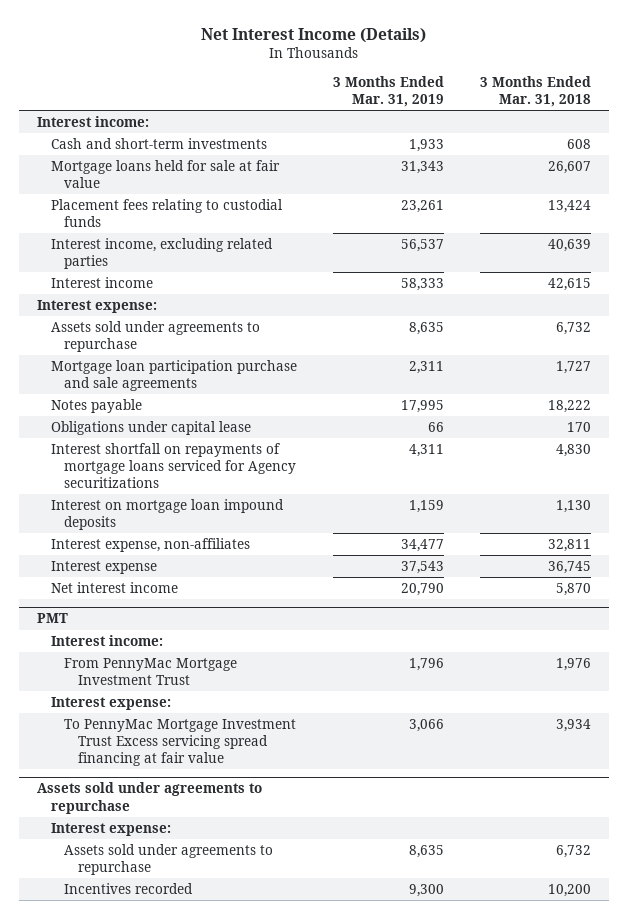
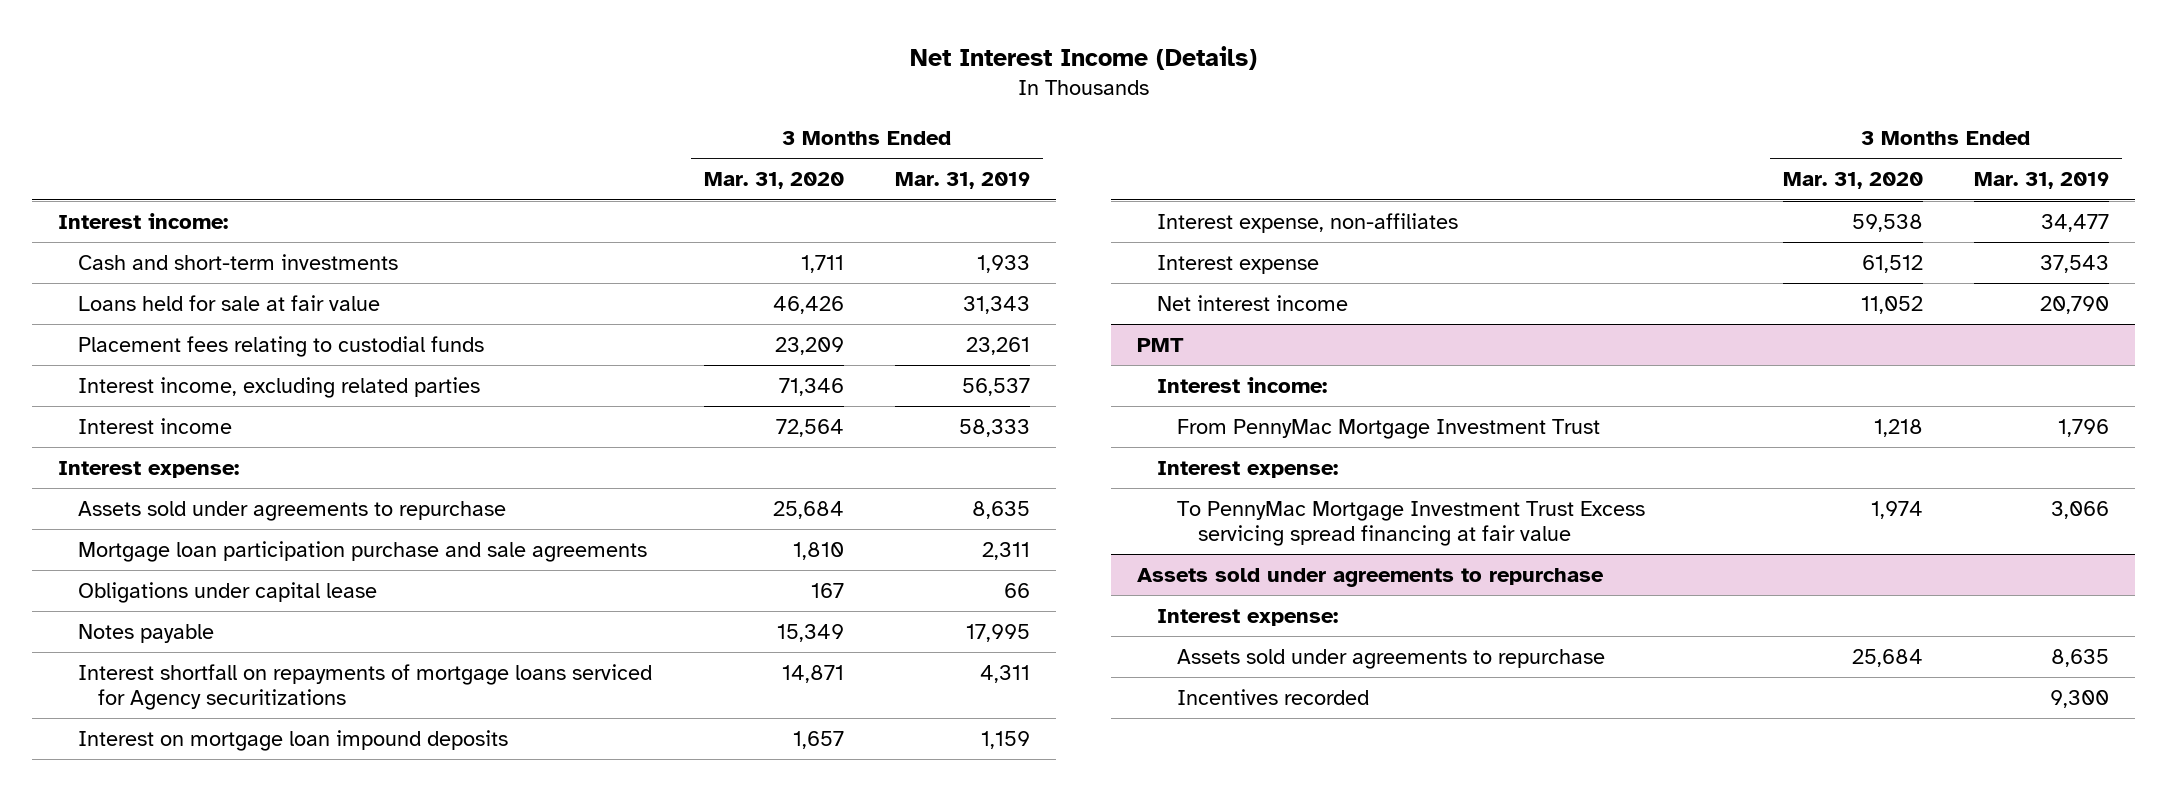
[479,75,591,108] 3 Months Ended Mar. 31, 2018 -> none
none -> [703,172,844,190] Mar. 31, 2020
[50,159,280,188] Mortgage loans held for sale at fair value -> [78,295,381,312] Loans held for sale at fair value
[50,398,142,413] Notes payable -> [78,624,215,644] Notes payable

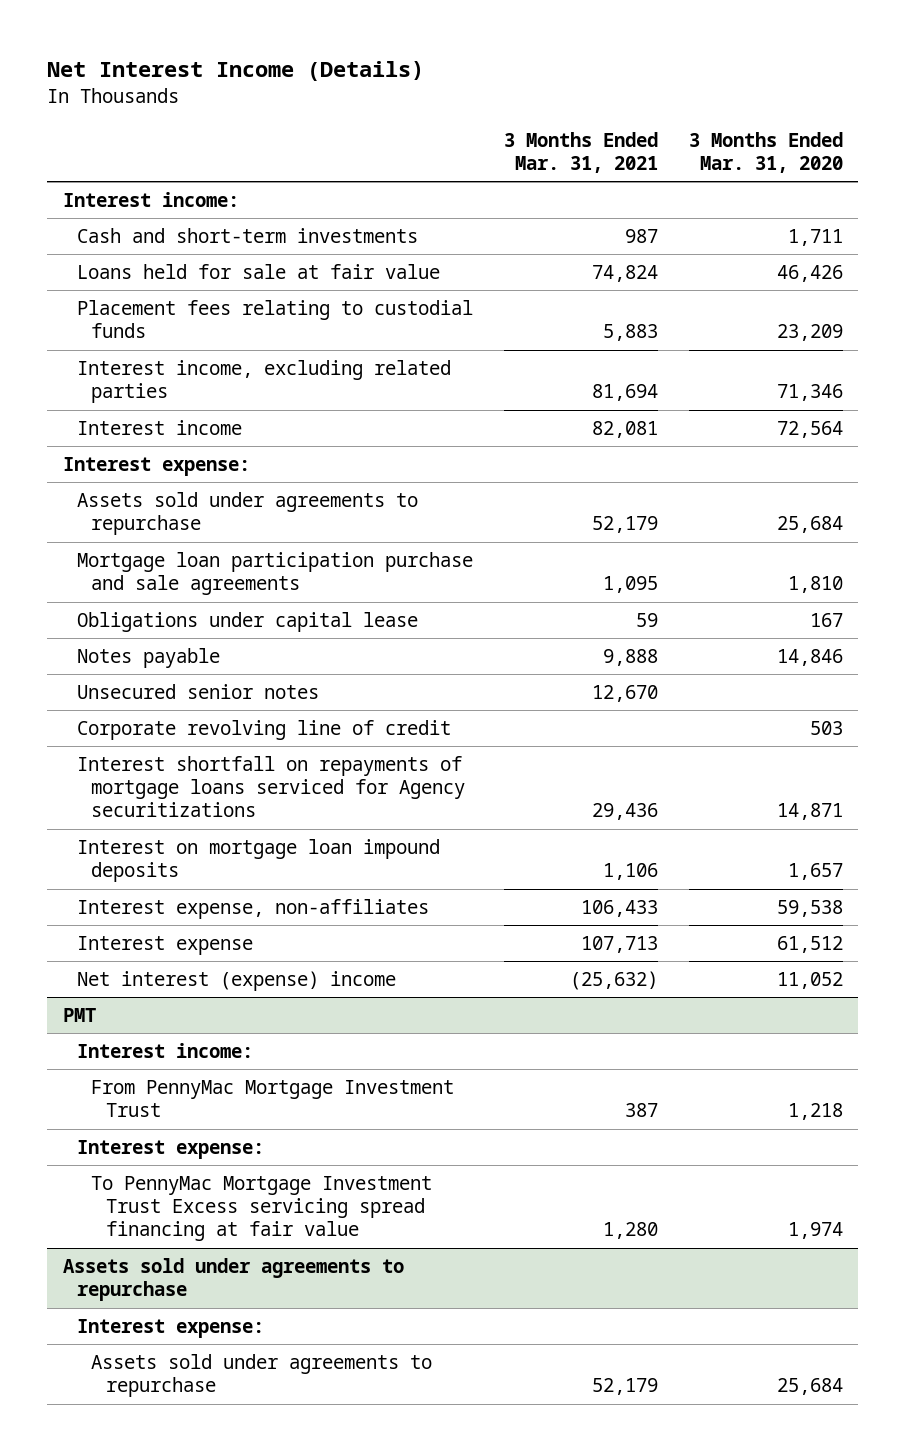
[895,172,1031,190] Mar. 31, 2019 -> none
none -> [503,131,658,173] 3 Months Ended Mar. 31, 2021
[776,624,844,643] 15,349 -> [776,649,843,667] 14,846
none -> [77,684,320,700] Unsecured senior notes
none -> [77,720,452,741] Corporate revolving line of credit
[1156,295,1348,312] Net interest income -> [77,971,397,992] Net interest (expense) income
[1177,689,1370,706] Incentives recorded -> none

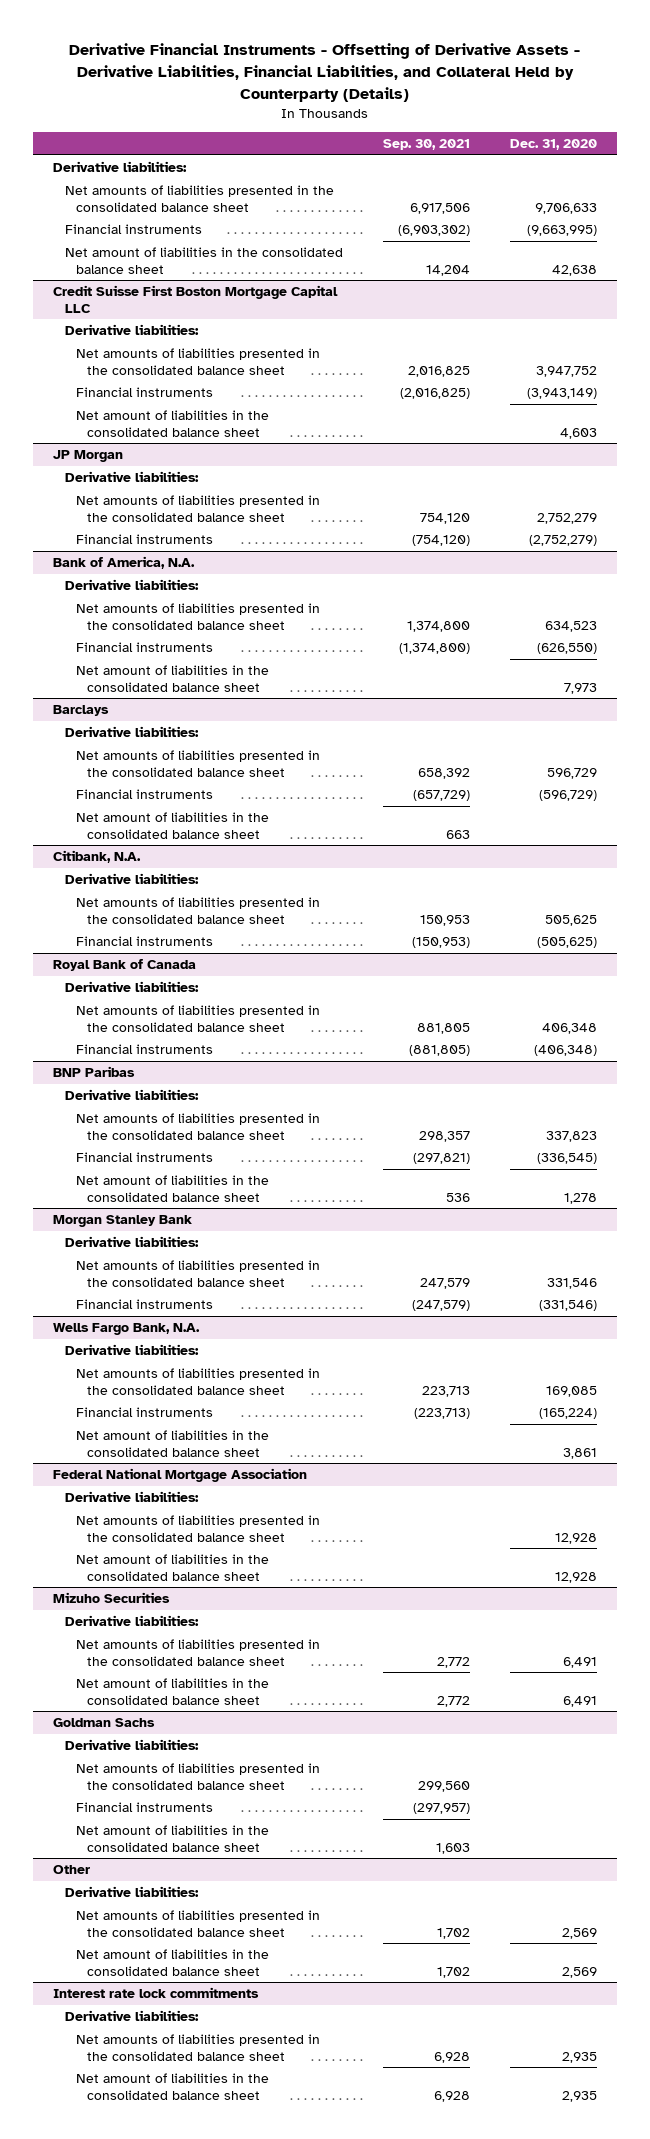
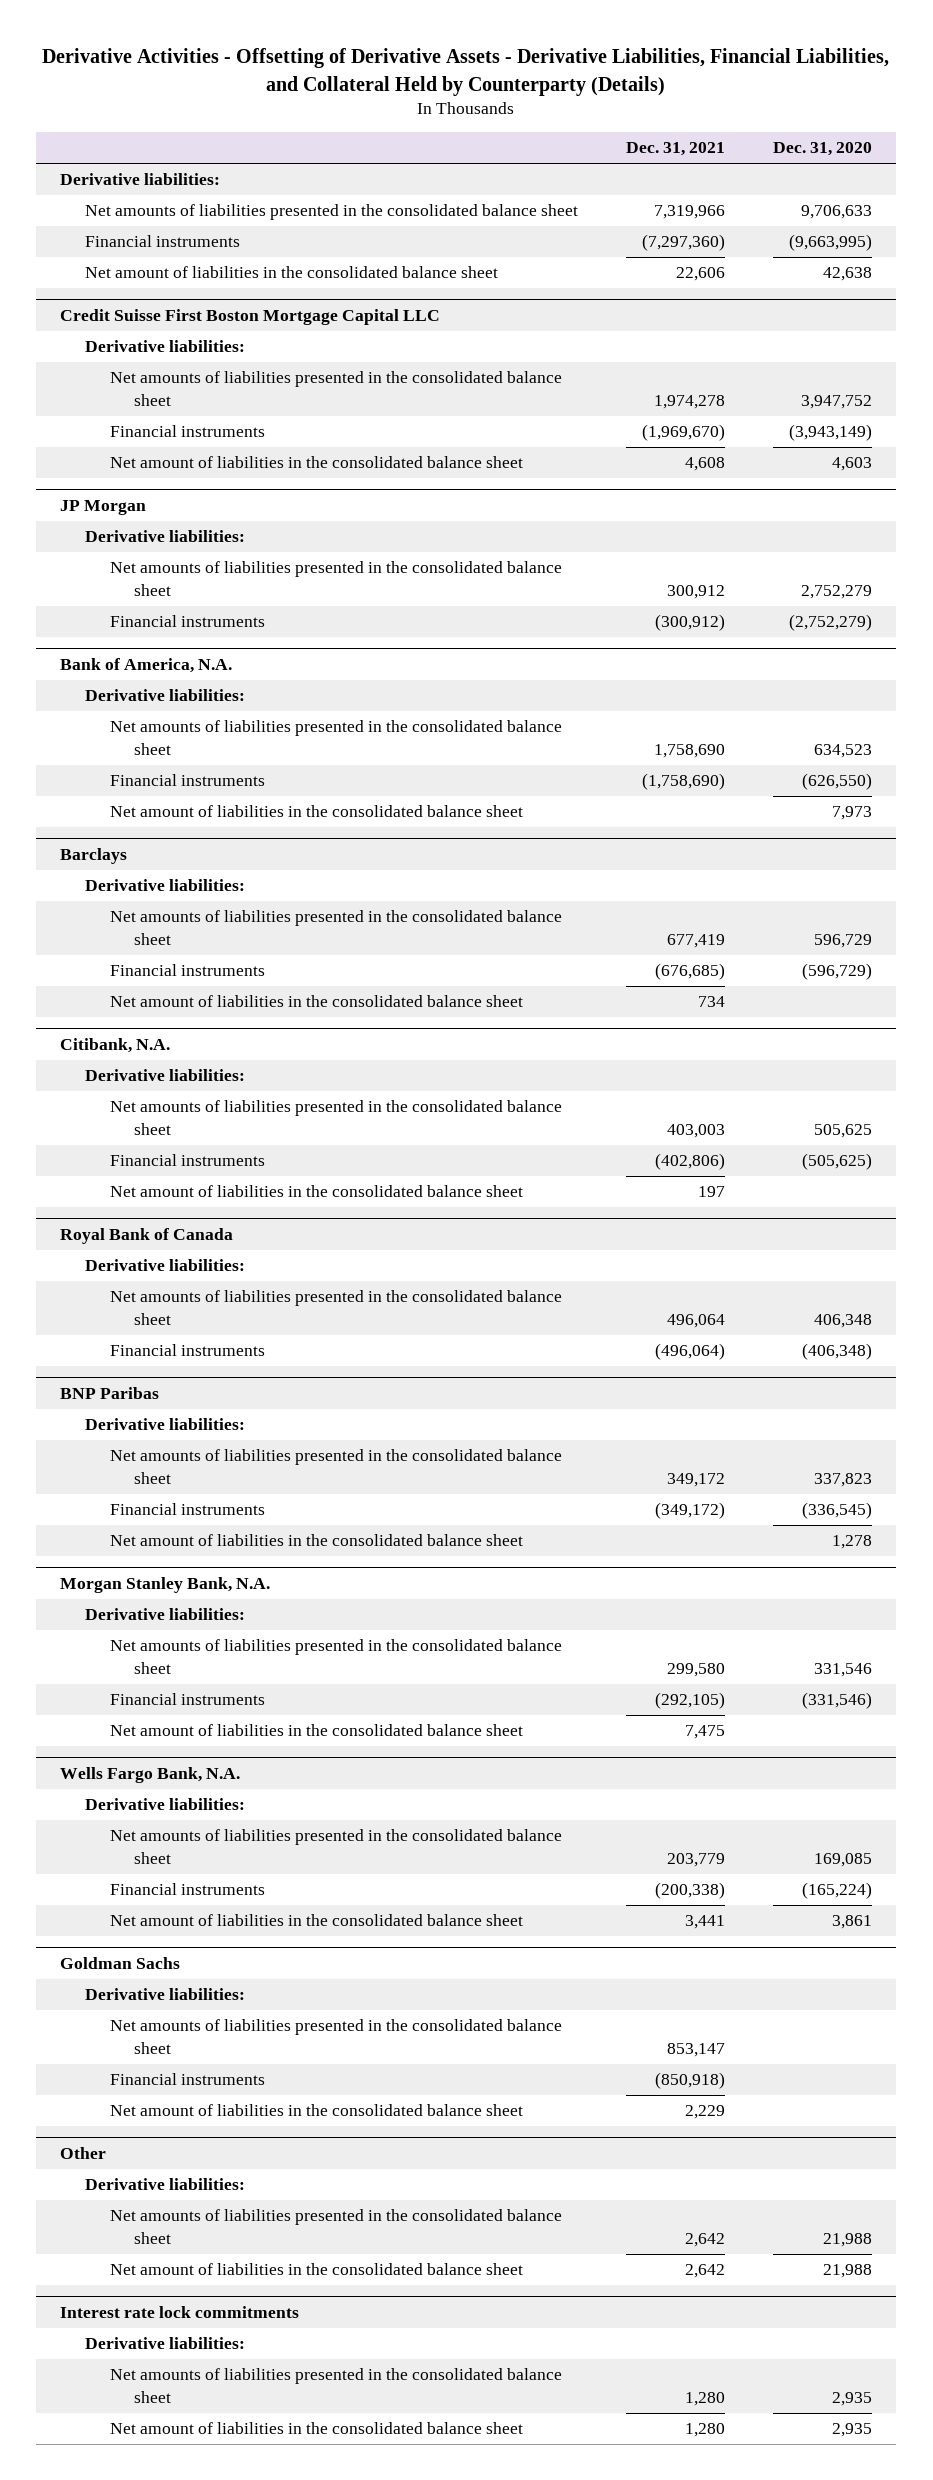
[68,43,580,103] Derivative Financial Instruments - Offsetting of Derivative Assets - Derivative Liabilities, Financial Liabilities, and Collateral Held by Counterparty (Details) -> [42,48,890,96] Derivative Activities - Offsetting of Derivative Assets - Derivative Liabilities, Financial Liabilities, and Collateral Held by Counterparty (Details)
[382,139,470,151] Sep. 30, 2021 -> none
none -> [626,142,726,157] Dec. 31, 2021
none -> [109,1185,523,1198] Net amount of liabilities in the consolidated balance sheet
[53,1215,193,1228] Morgan Stanley Bank -> [60,1576,271,1593] Morgan Stanley Bank, N.A.
none -> [109,1724,523,1737] Net amount of liabilities in the consolidated balance sheet
[53,1468,308,1483] Federal National Mortgage Association -> none
[64,1491,199,1503] Derivative liabilities: -> none
[75,1515,320,1542] Net amounts of liabilities presented in the consolidated balance sheet -> none
[75,1554,269,1581] Net amount of liabilities in the consolidated balance sheet -> none
[53,1592,171,1604] Mizuho Securities -> none
[64,1615,199,1627] Derivative liabilities: -> none
[75,1639,320,1666] Net amounts of liabilities presented in the consolidated balance sheet -> none
[75,1678,269,1705] Net amount of liabilities in the consolidated balance sheet -> none
[561,1927,597,1939] 2,569 -> [823,2233,873,2248] 21,988
[561,1966,597,1978] 2,569 -> [823,2264,873,2279] 21,988

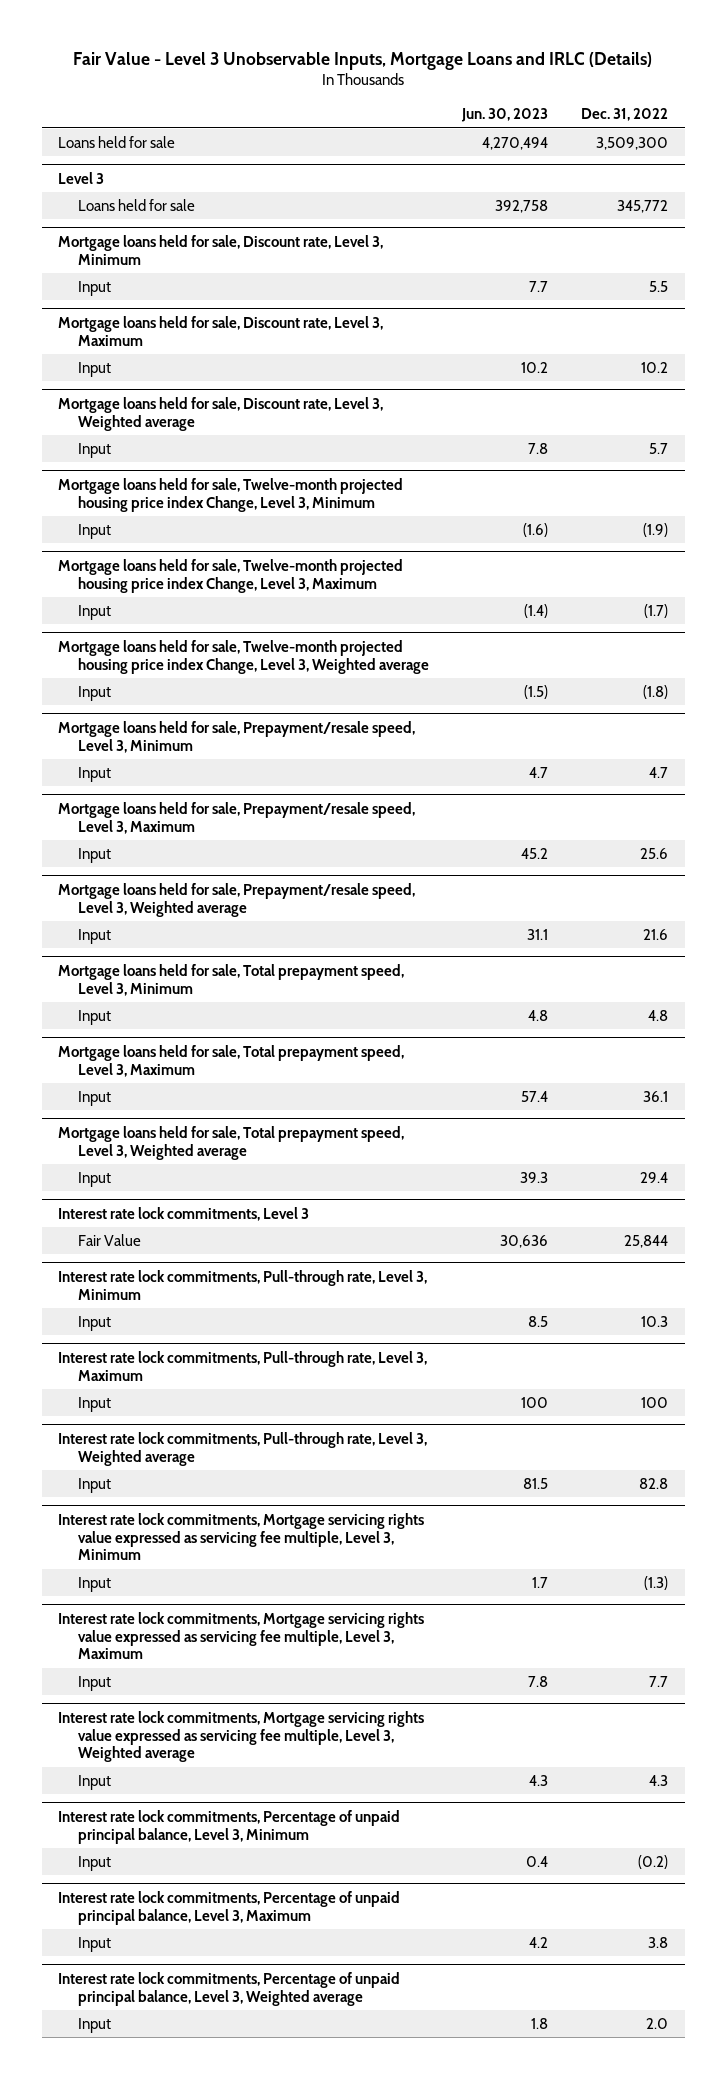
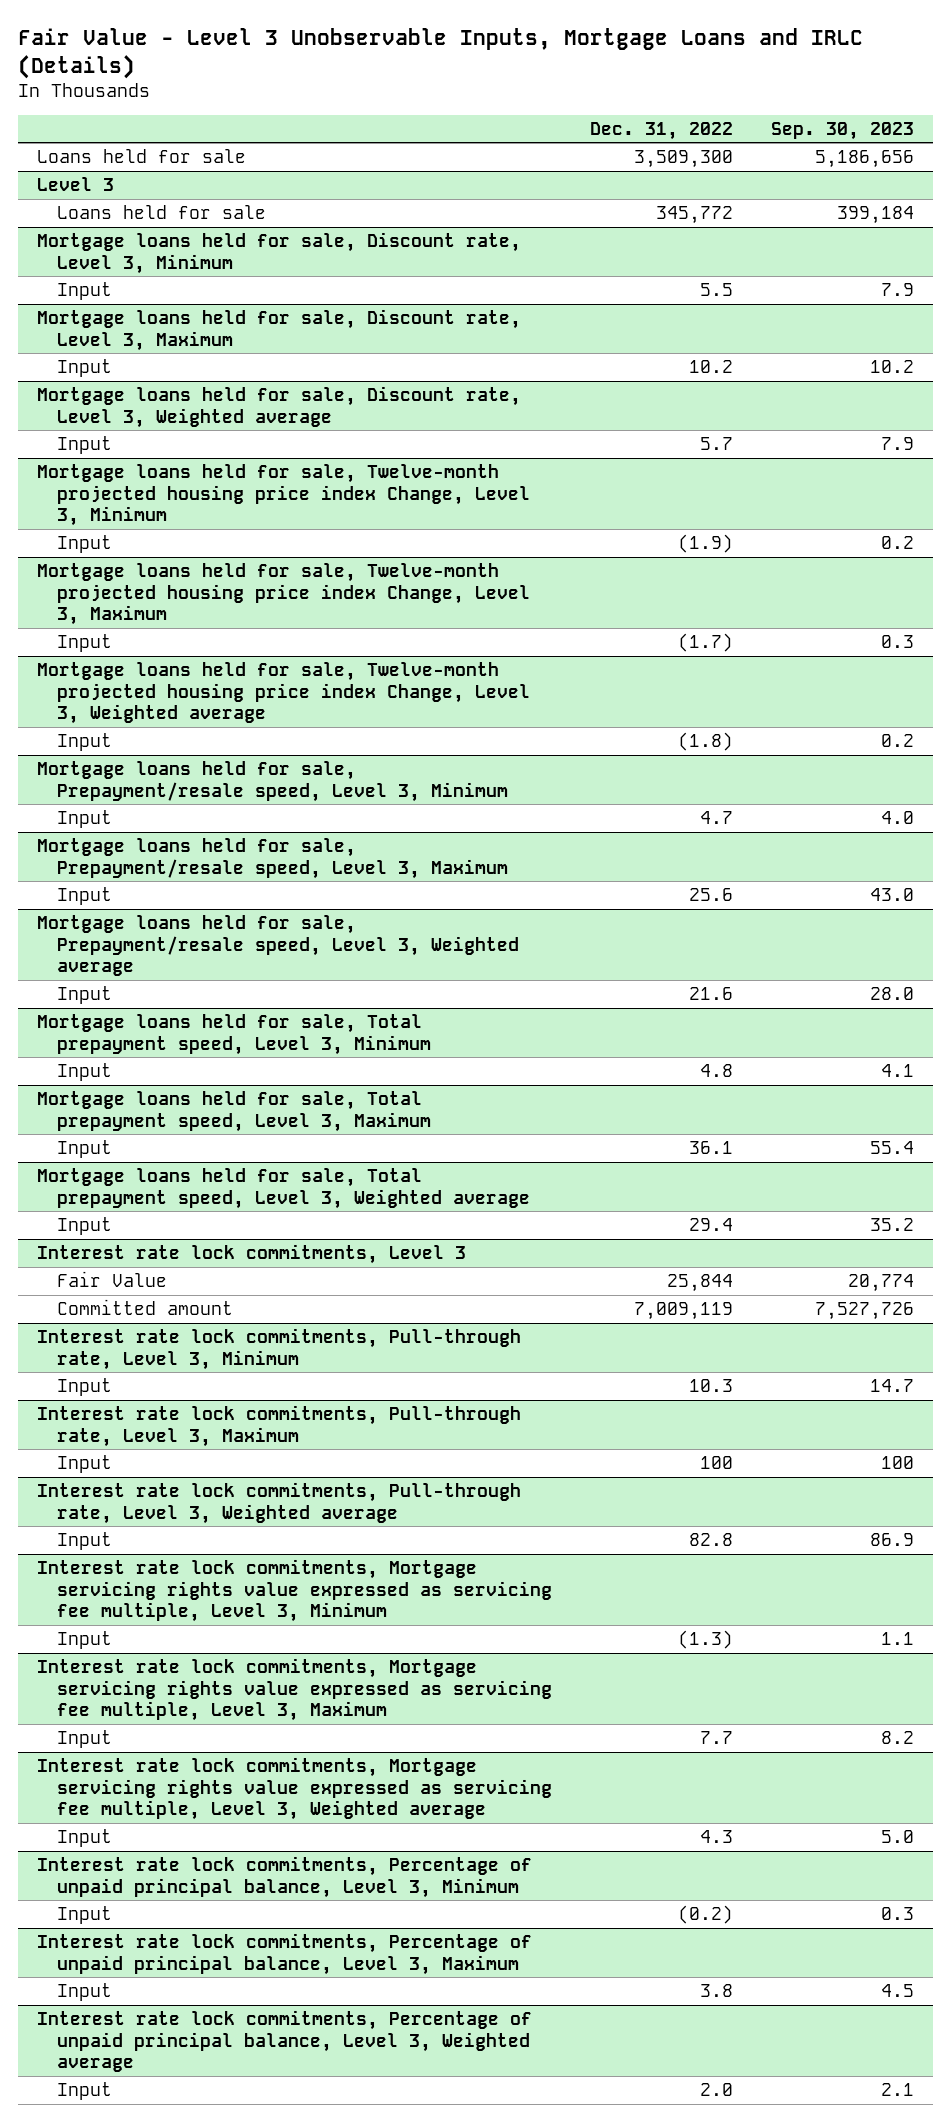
[461,108,549,123] Jun. 30, 2023 -> none
none -> [770,121,914,140] Sep. 30, 2023
none -> [56,1299,233,1316] Committed amount

